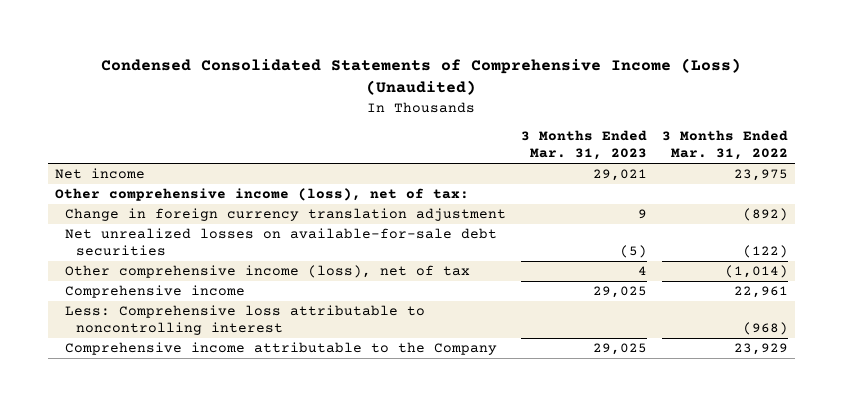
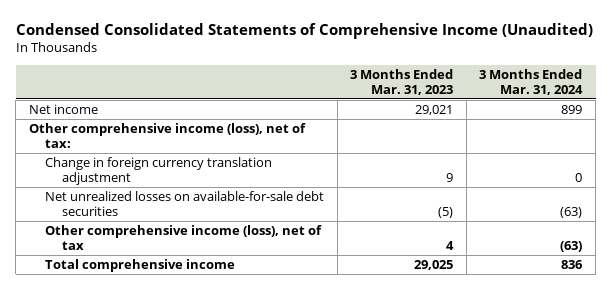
[101,57,742,96] Condensed Consolidated Statements of Comprehensive Income (Loss) (Unaudited) -> [15,23,593,40] Condensed Consolidated Statements of Comprehensive Income (Unaudited)
[661,130,788,161] 3 Months Ended Mar. 31, 2022 -> none
none -> [479,68,584,95] 3 Months Ended Mar. 31, 2024
[65,305,426,336] Less: Comprehensive loss attributable to noncontrolling interest -> none
[65,342,498,356] Comprehensive income attributable to the Company -> none
[65,285,246,299] Comprehensive income -> [45,258,236,272] Total comprehensive income

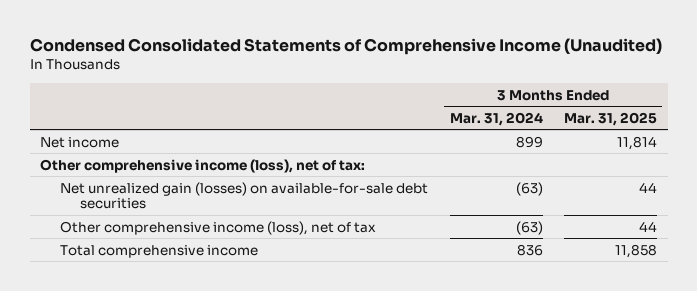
[350,68,454,95] 3 Months Ended Mar. 31, 2023 -> none
none -> [563,111,657,126] Mar. 31, 2025
[45,156,273,185] Change in foreign currency translation adjustment -> none
[45,190,325,216] Net unrealized losses on available-for-sale debt securities -> [60,181,429,210] Net unrealized gain (losses) on available-for-sale debt securities

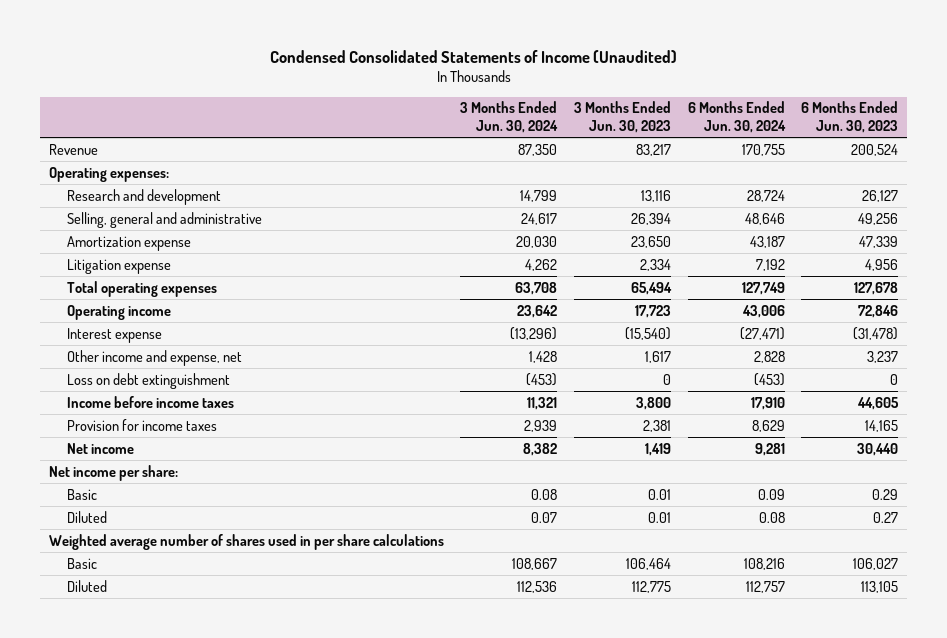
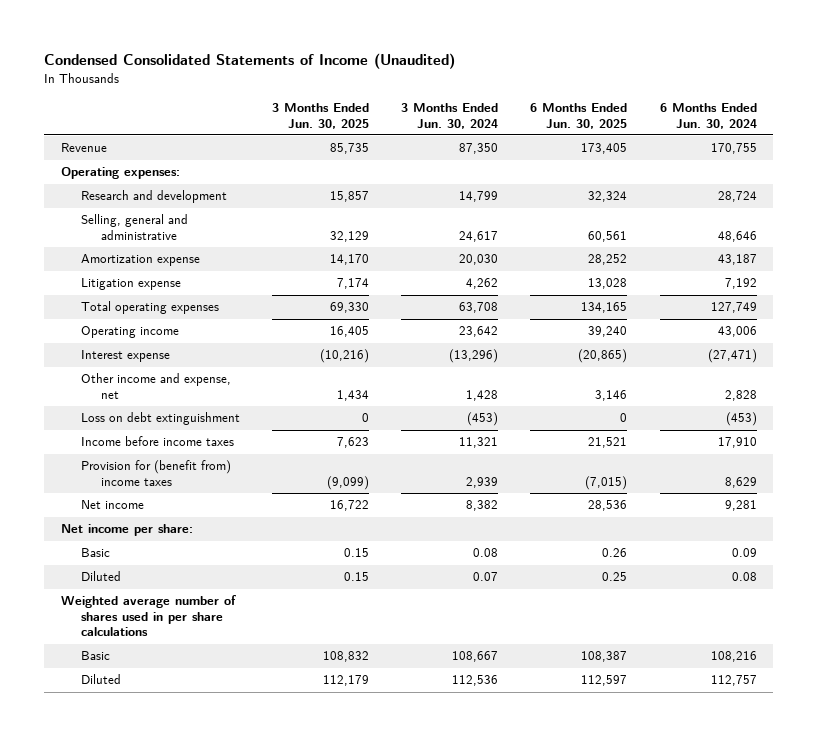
[574,101,672,133] 3 Months Ended Jun. 30, 2023 -> none
[801,101,899,133] 6 Months Ended Jun. 30, 2023 -> none
none -> [271,103,369,129] 3 Months Ended Jun. 30, 2025
none -> [530,103,628,129] 6 Months Ended Jun. 30, 2025
[66,418,217,431] Provision for income taxes -> [80,460,231,486] Provision for (benefit from) income taxes

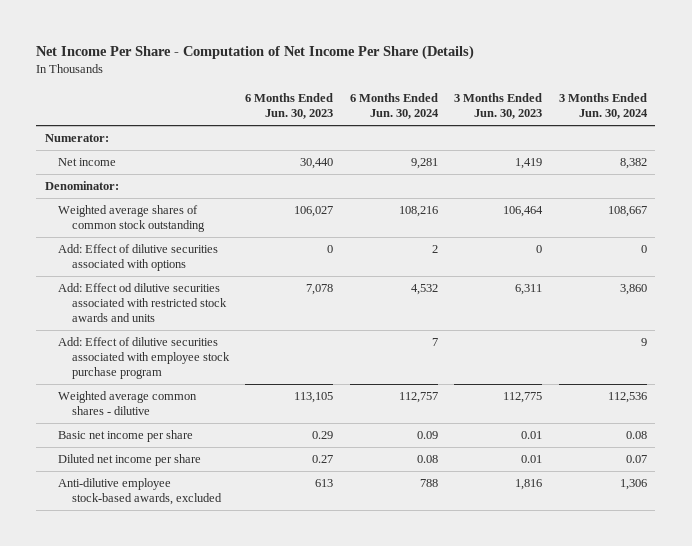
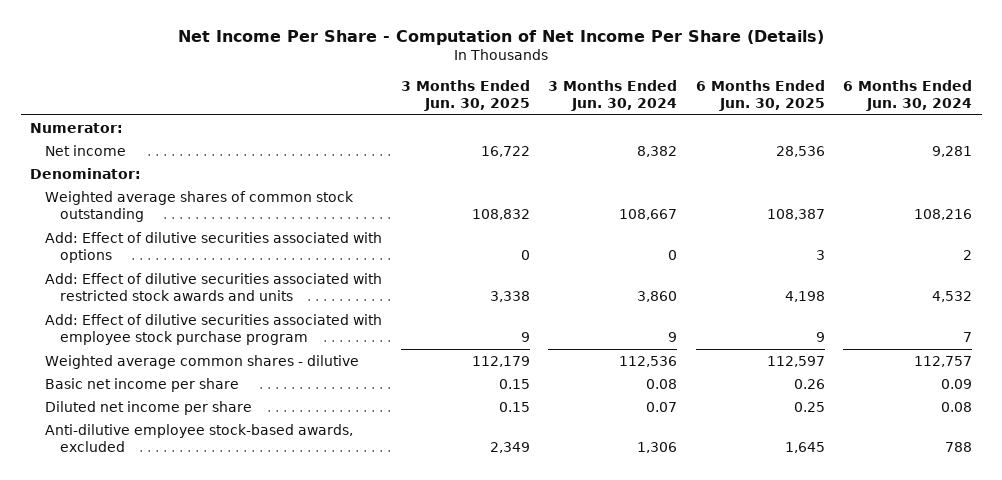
[245,93,334,120] 6 Months Ended Jun. 30, 2023 -> none
[454,93,543,120] 3 Months Ended Jun. 30, 2023 -> none
none -> [400,79,530,112] 3 Months Ended Jun. 30, 2025
none -> [695,79,825,112] 6 Months Ended Jun. 30, 2025
[58,283,227,323] Add: Effect od dilutive securities associated with restricted stock awards and units -> [45,272,383,302] Add: Effect of dilutive securities associated with restricted stock awards and units

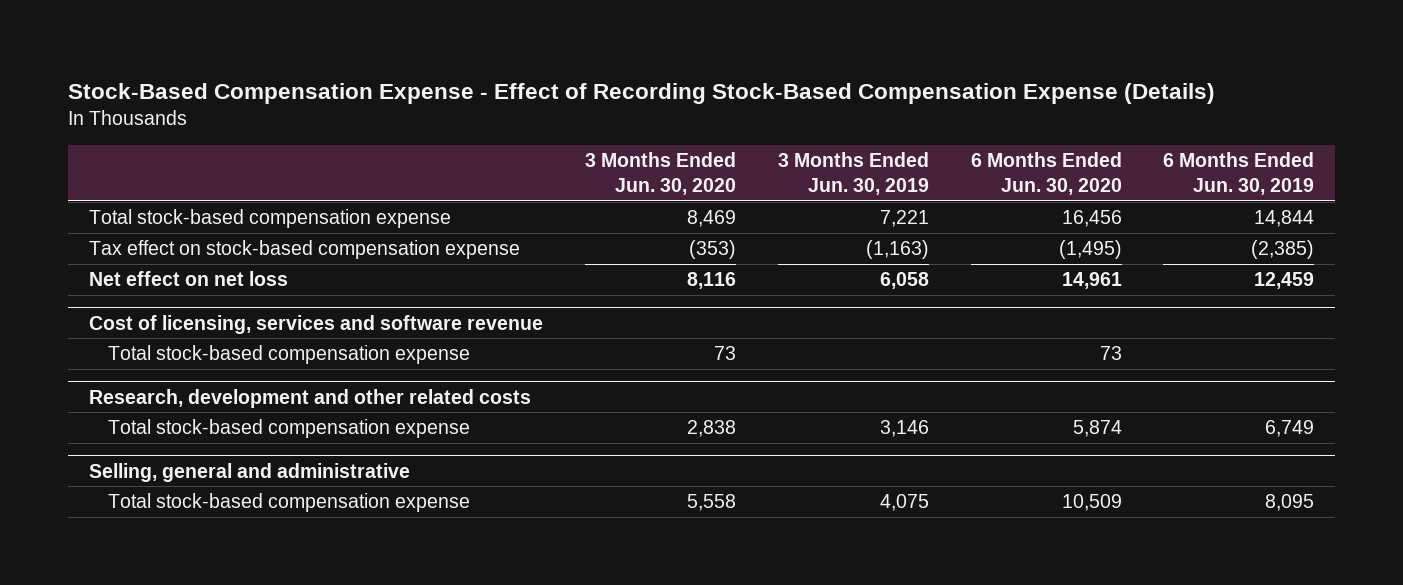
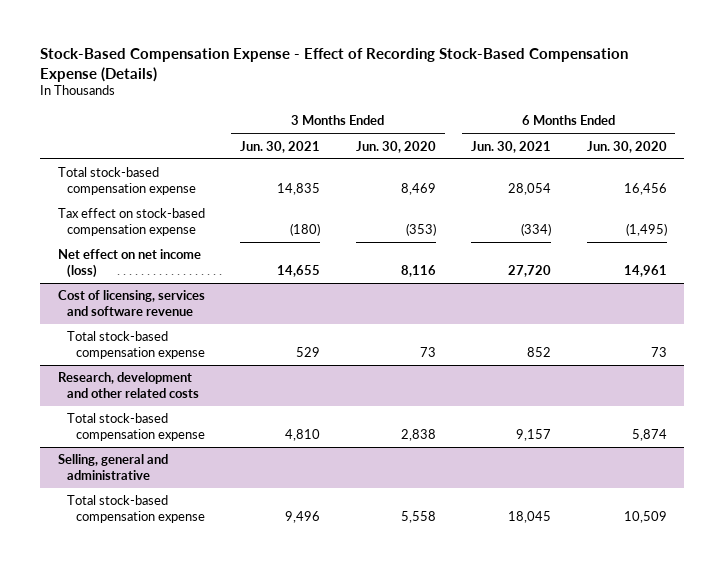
[777,151,929,196] 3 Months Ended Jun. 30, 2019 -> none
[1163,151,1315,196] 6 Months Ended Jun. 30, 2019 -> none
none -> [240,140,321,153] Jun. 30, 2021
none -> [471,140,552,153] Jun. 30, 2021
[89,271,289,287] Net effect on net loss -> [57,249,201,279] Net effect on net income (loss)

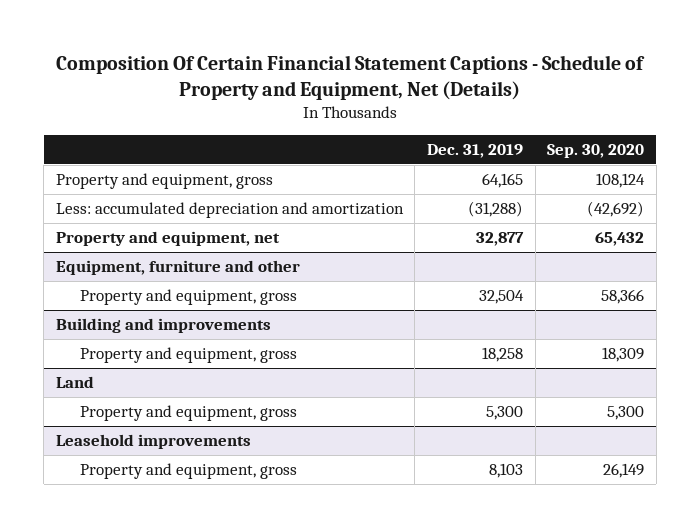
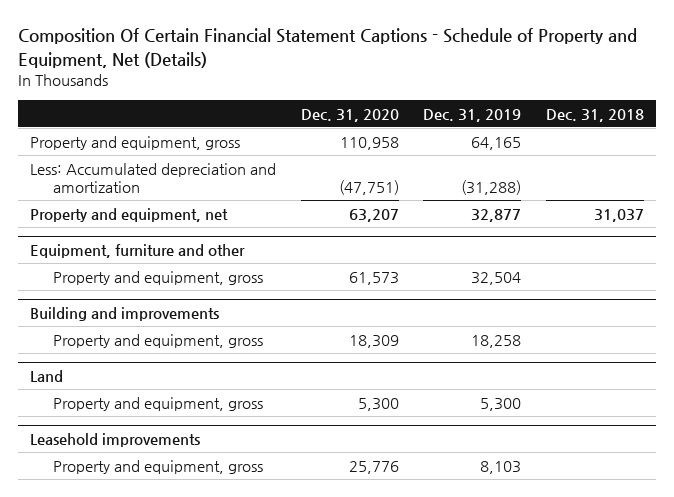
[547,144,645,159] Sep. 30, 2020 -> none
none -> [300,108,399,122] Dec. 31, 2020
none -> [545,108,644,122] Dec. 31, 2018
[55,202,404,219] Less: accumulated depreciation and amortization -> [30,162,277,193] Less: Accumulated depreciation and amortization

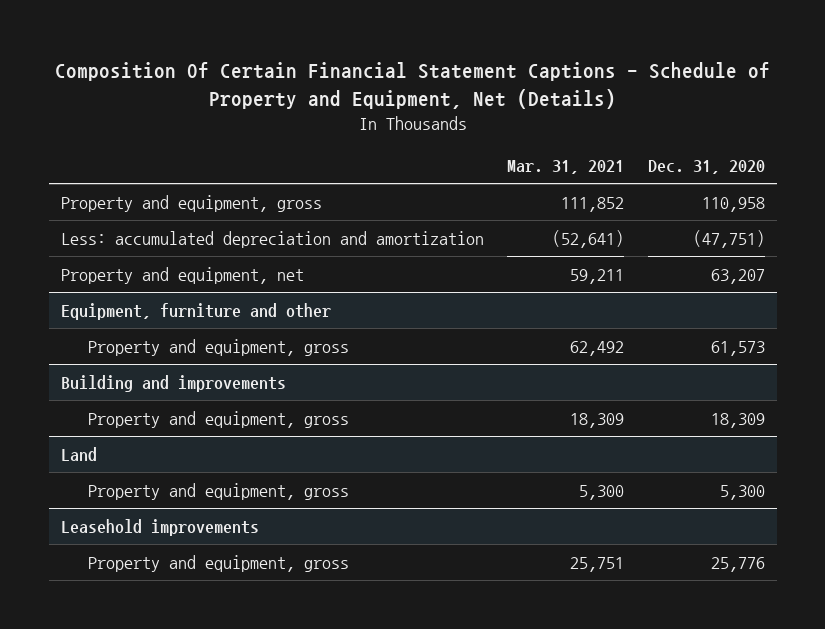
[423,108,522,122] Dec. 31, 2019 -> none
[545,108,644,122] Dec. 31, 2018 -> none
none -> [507,159,625,174] Mar. 31, 2021
[30,162,277,193] Less: Accumulated depreciation and amortization -> [60,230,484,248] Less: accumulated depreciation and amortization

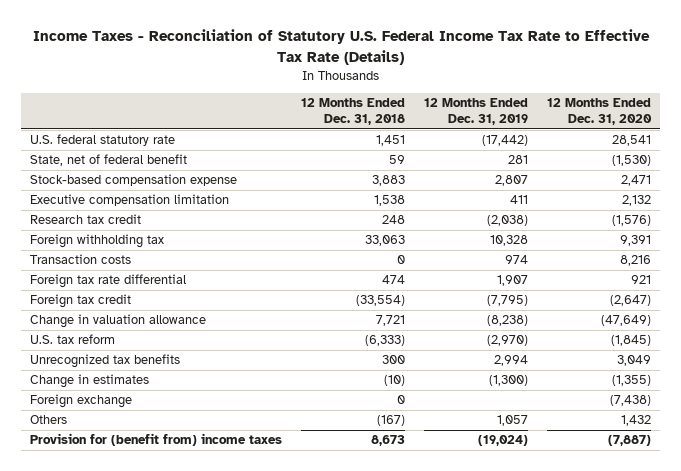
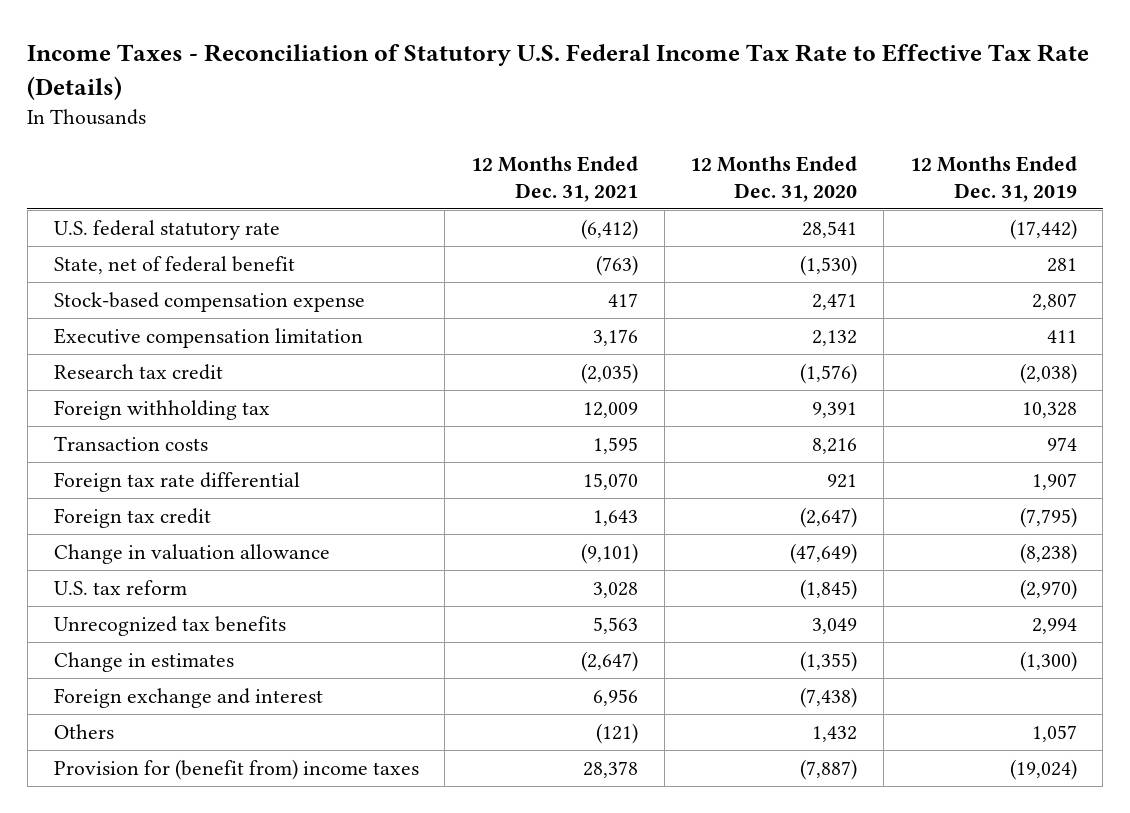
[301,98,406,126] 12 Months Ended Dec. 31, 2018 -> none
none -> [470,155,638,202] 12 Months Ended Dec. 31, 2021
[30,394,133,409] Foreign exchange -> [53,688,323,709] Foreign exchange and interest

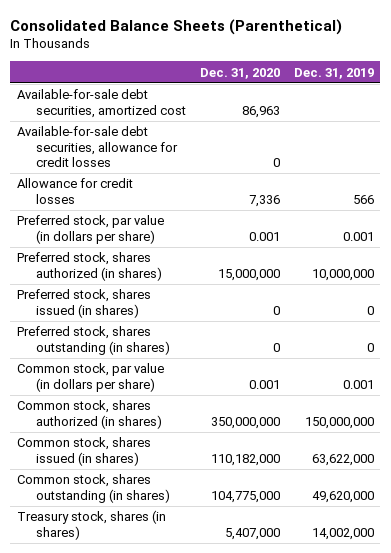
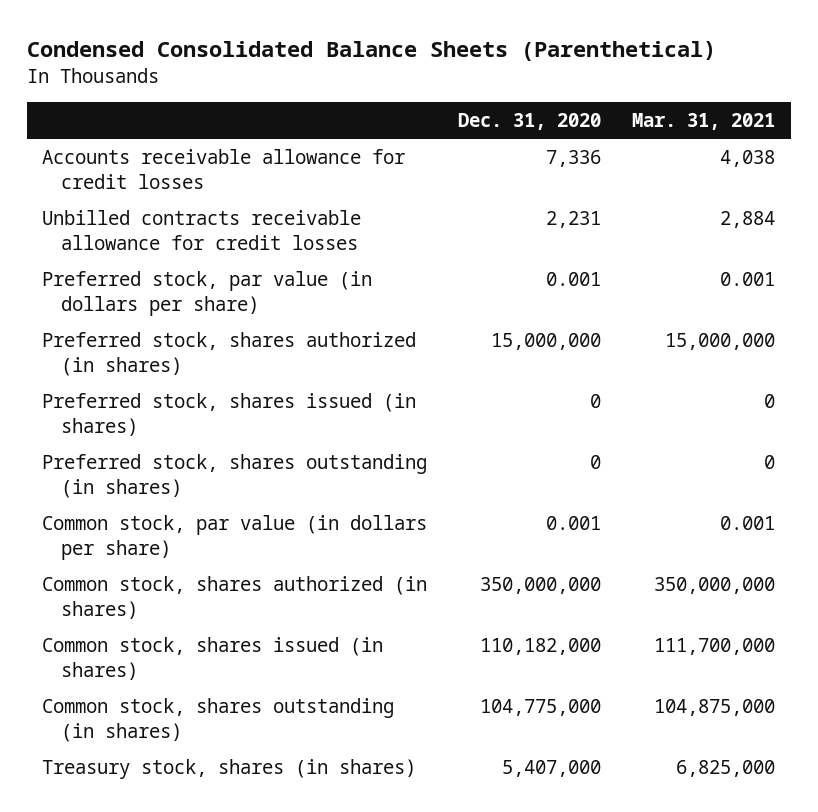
[10,18,343,35] Consolidated Balance Sheets (Parenthetical) -> [27,40,717,61] Condensed Consolidated Balance Sheets (Parenthetical)
[293,67,374,79] Dec. 31, 2019 -> none
none -> [632,112,776,130] Mar. 31, 2021
[17,89,187,118] Available-for-sale debt securities, amortized cost -> none
[17,126,179,168] Available-for-sale debt securities, allowance for credit losses -> none
[17,178,134,204] Allowance for credit losses -> [42,149,406,189] Accounts receivable allowance for credit losses
none -> [42,210,362,250] Unbilled contracts receivable allowance for credit losses

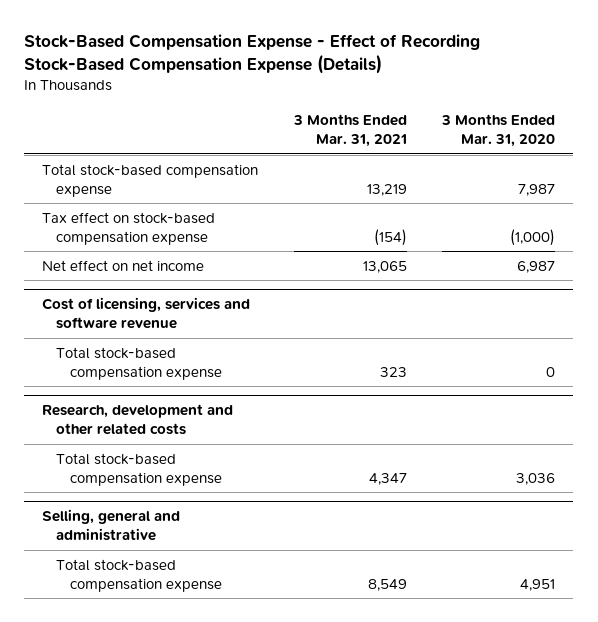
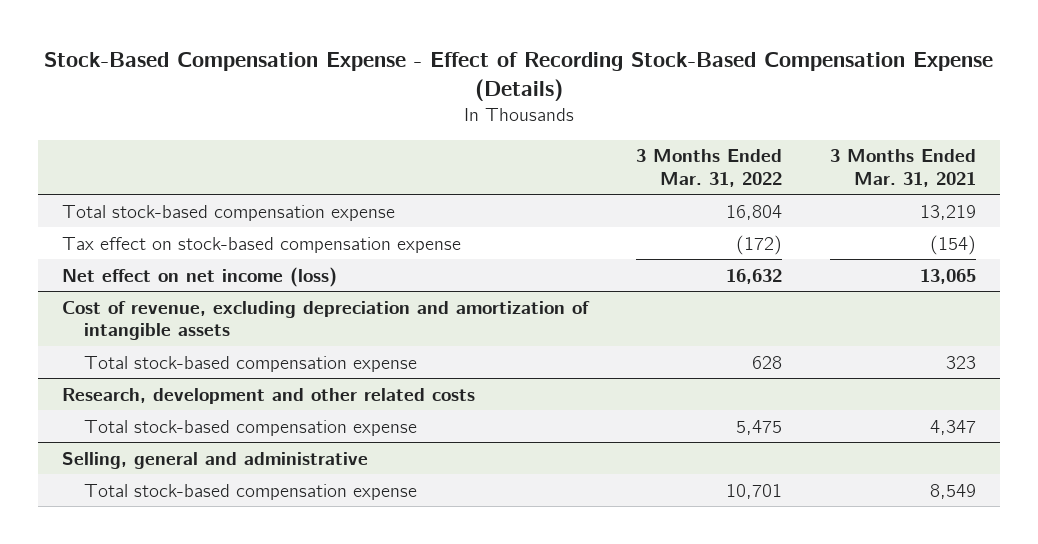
[441,114,556,147] 3 Months Ended Mar. 31, 2020 -> none
none -> [636,149,783,187] 3 Months Ended Mar. 31, 2022
[42,297,251,330] Cost of licensing, services and software revenue -> none
[42,259,205,271] Net effect on net income -> [62,266,338,287] Net effect on net income (loss)
none -> [62,300,591,340] Cost of revenue, excluding depreciation and amortization of intangible assets

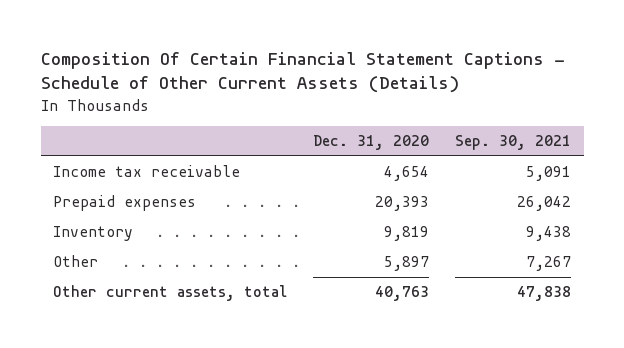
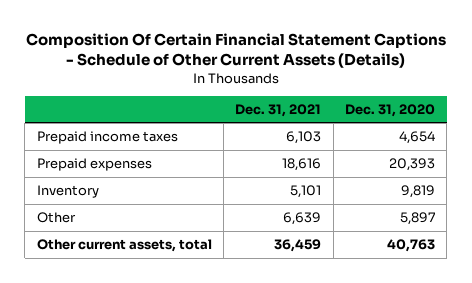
[454,135,571,151] Sep. 30, 2021 -> none
none -> [235,103,322,117] Dec. 31, 2021
[53,165,241,178] Income tax receivable -> [36,131,178,145] Prepaid income taxes

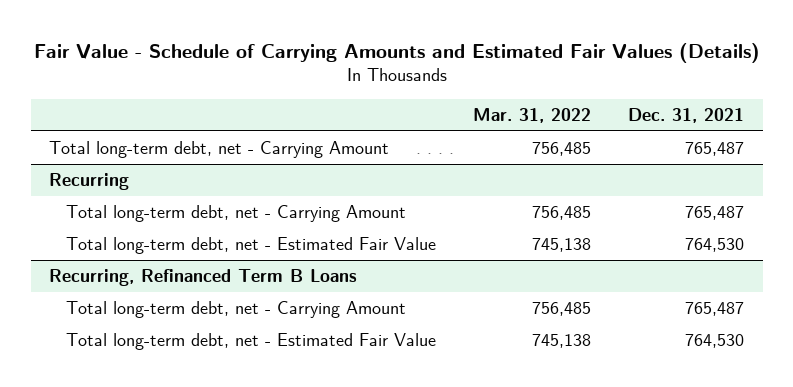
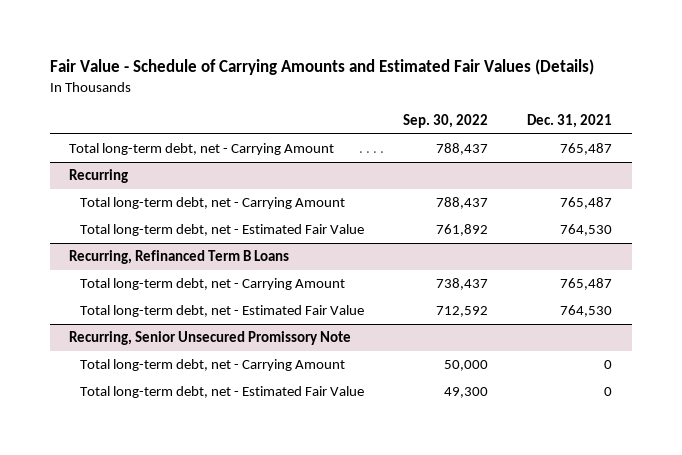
[472,107,591,123] Mar. 31, 2022 -> none
none -> [403,113,489,128] Sep. 30, 2022
none -> [69,331,352,346] Recurring, Senior Unsecured Promissory Note
none -> [80,359,346,372] Total long-term debt, net - Carrying Amount
none -> [80,386,365,399] Total long-term debt, net - Estimated Fair Value

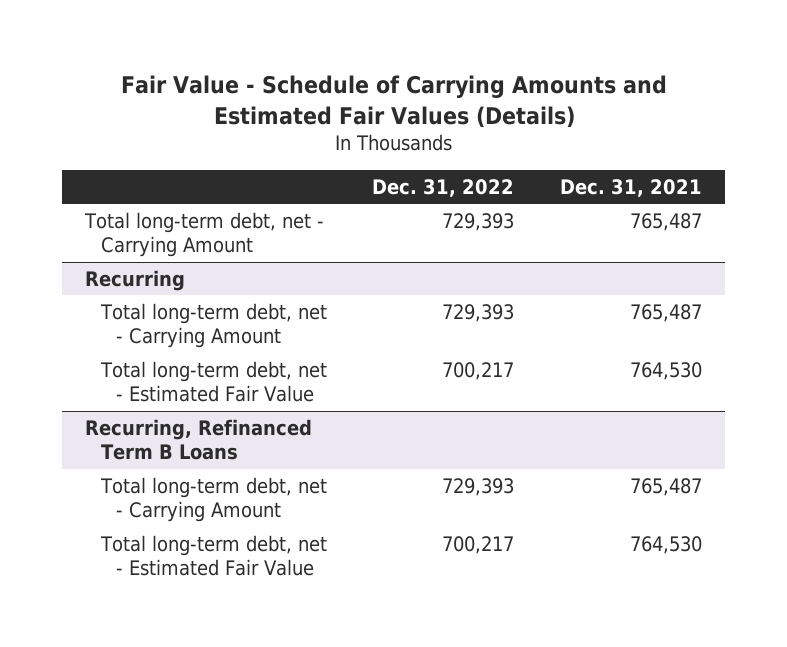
[403,113,489,128] Sep. 30, 2022 -> none
none -> [372,178,515,197] Dec. 31, 2022
[69,331,352,346] Recurring, Senior Unsecured Promissory Note -> none
[80,359,346,372] Total long-term debt, net - Carrying Amount -> none
[80,386,365,399] Total long-term debt, net - Estimated Fair Value -> none

